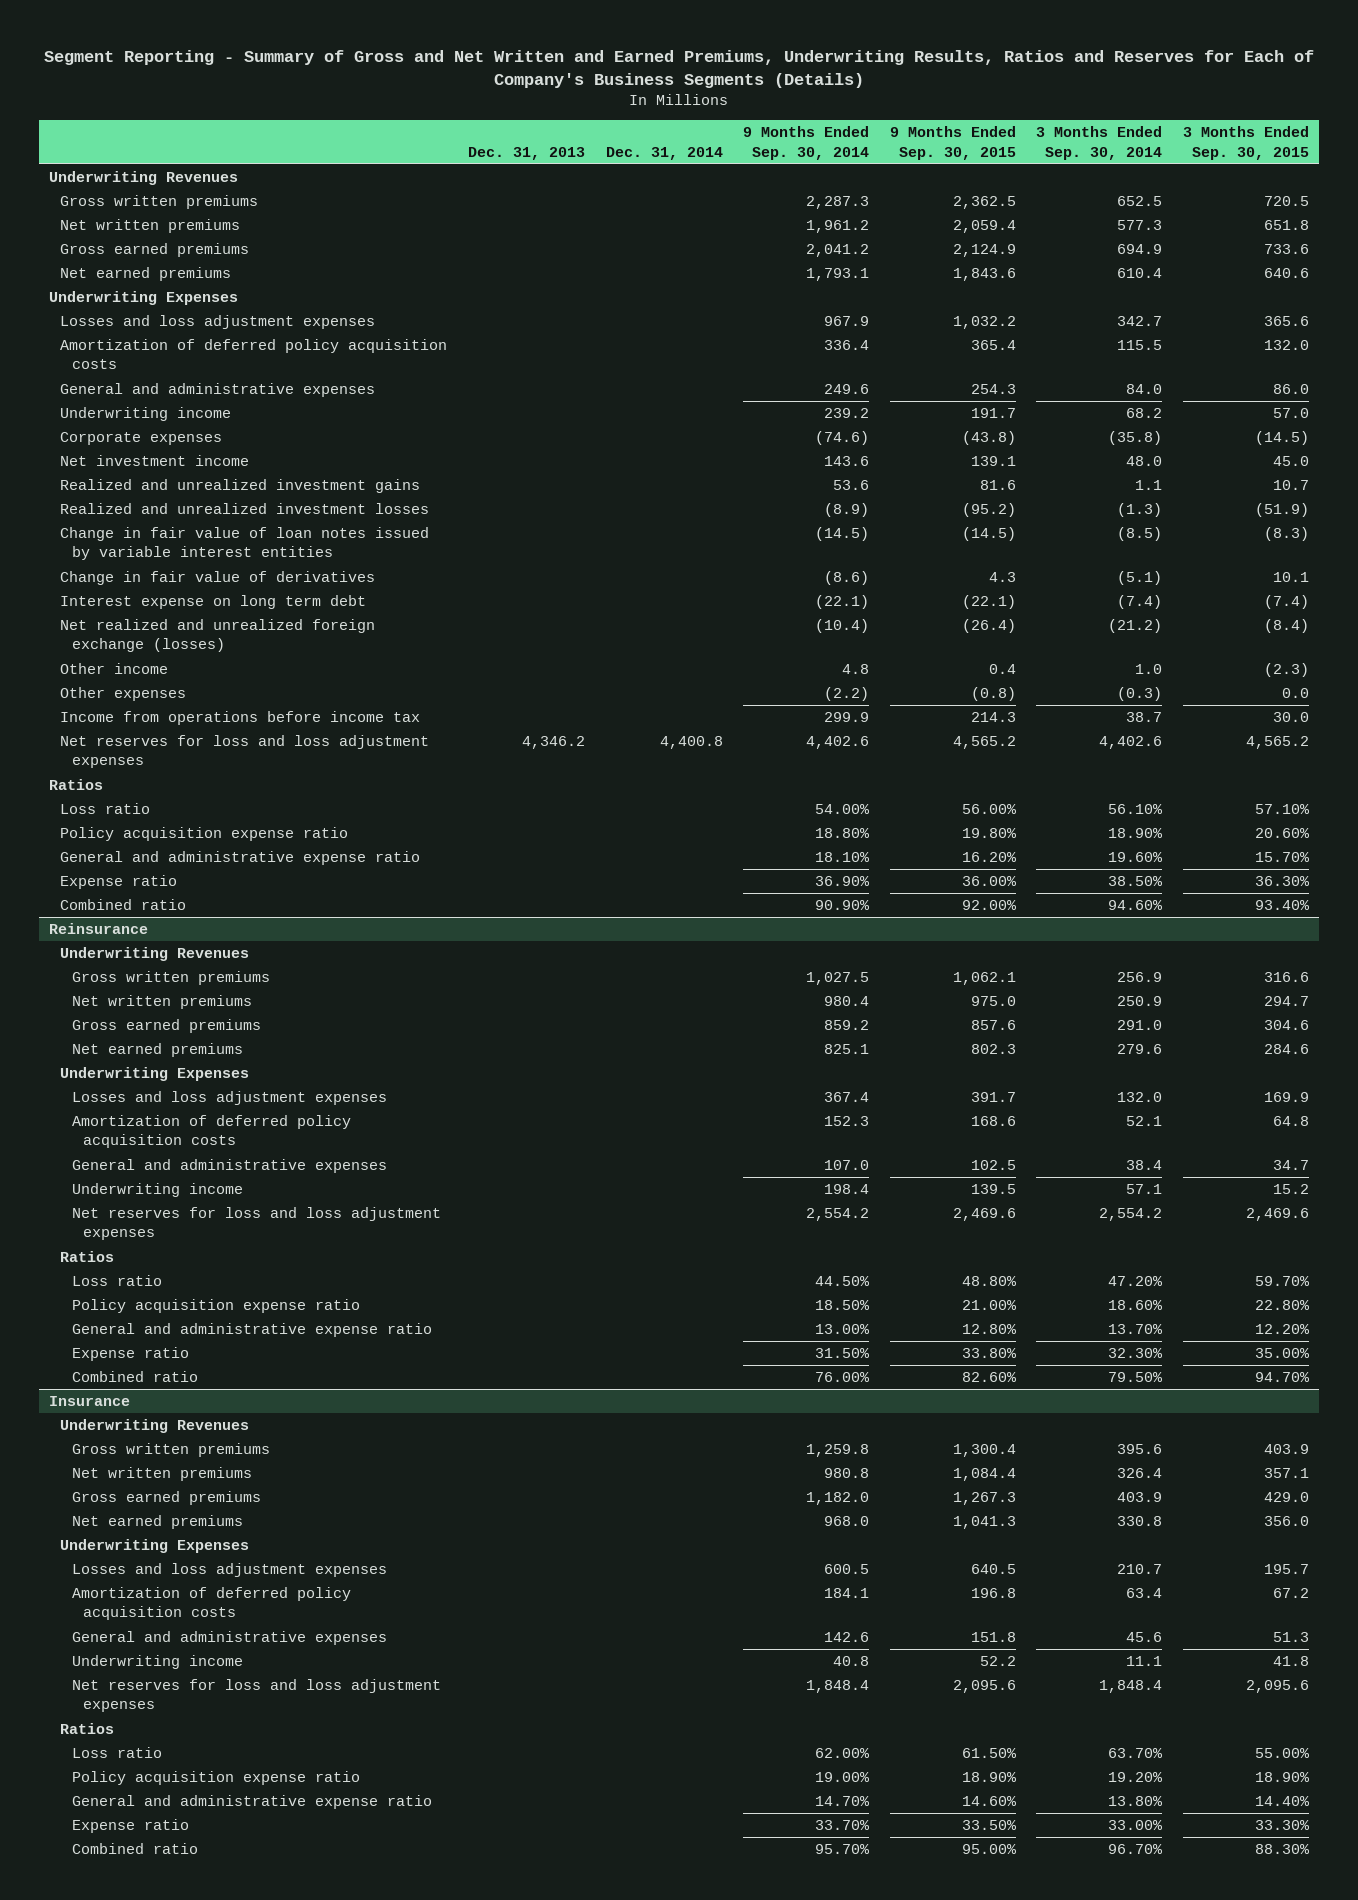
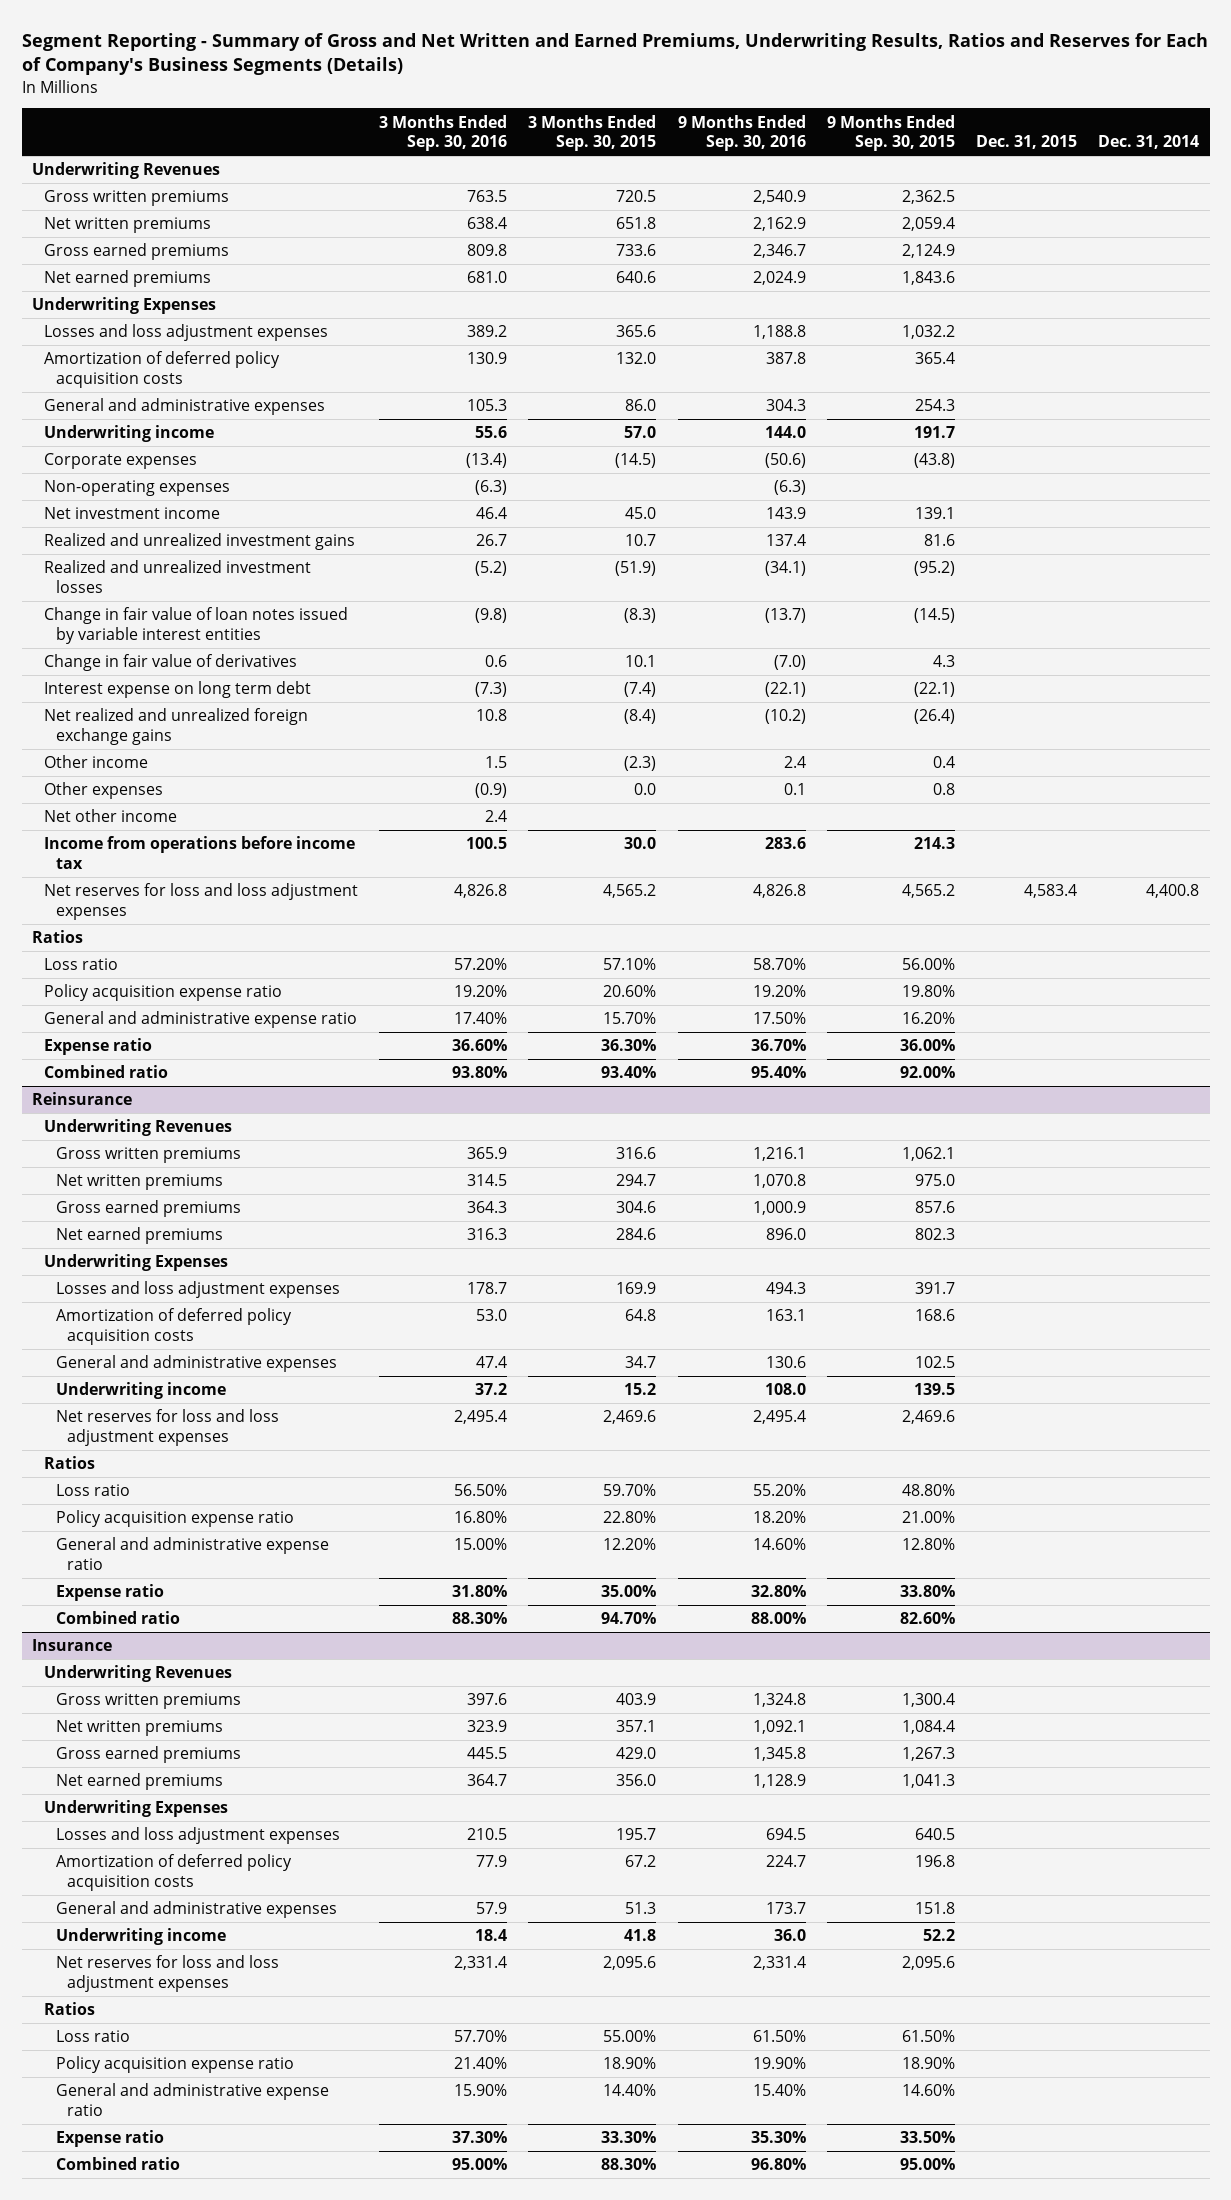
[467,146,585,160] Dec. 31, 2013 -> none
[743,126,870,160] 9 Months Ended Sep. 30, 2014 -> none
[1036,126,1163,160] 3 Months Ended Sep. 30, 2014 -> none
none -> [379,114,508,152] 3 Months Ended Sep. 30, 2016
none -> [677,114,806,152] 9 Months Ended Sep. 30, 2016
none -> [975,135,1077,150] Dec. 31, 2015
none -> [44,480,231,497] Non-operating expenses
[60,619,376,653] Net realized and unrealized foreign exchange (losses) -> [44,708,309,745] Net realized and unrealized foreign exchange gains
[970,687,1016,702] (0.8) -> [932,783,955,796] 0.8
none -> [44,809,178,823] Net other income

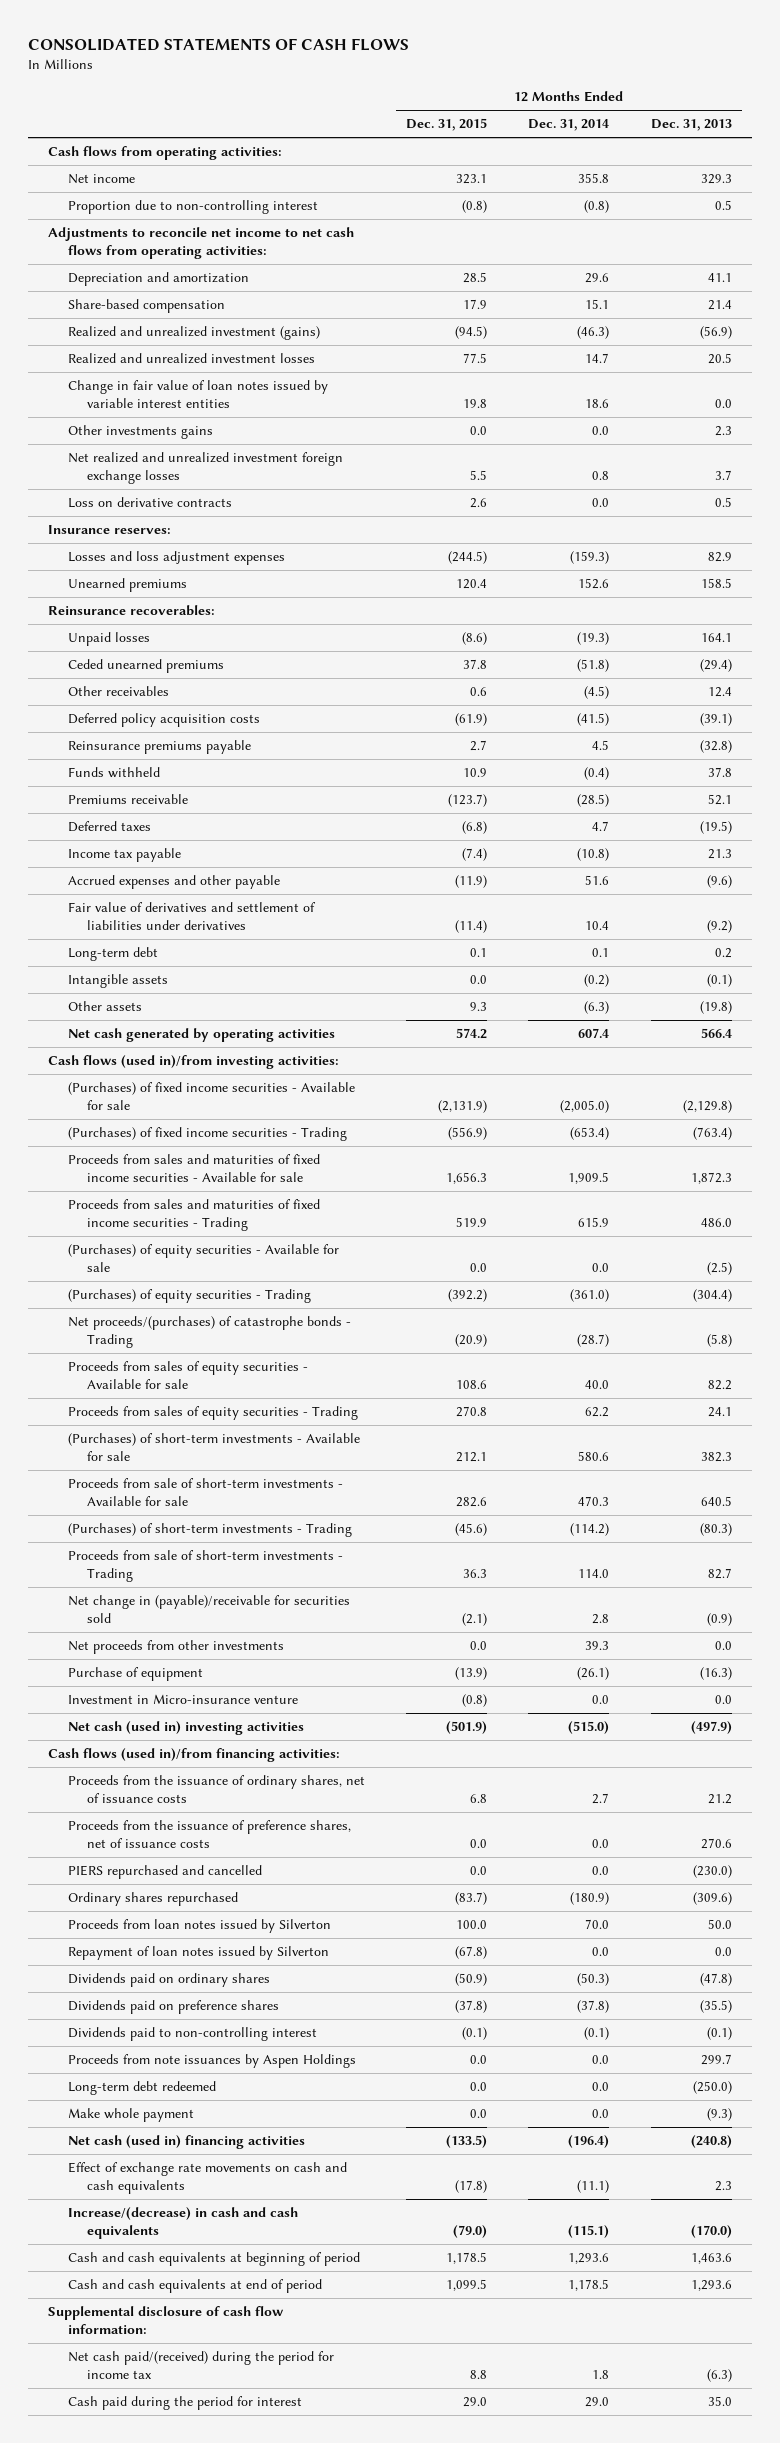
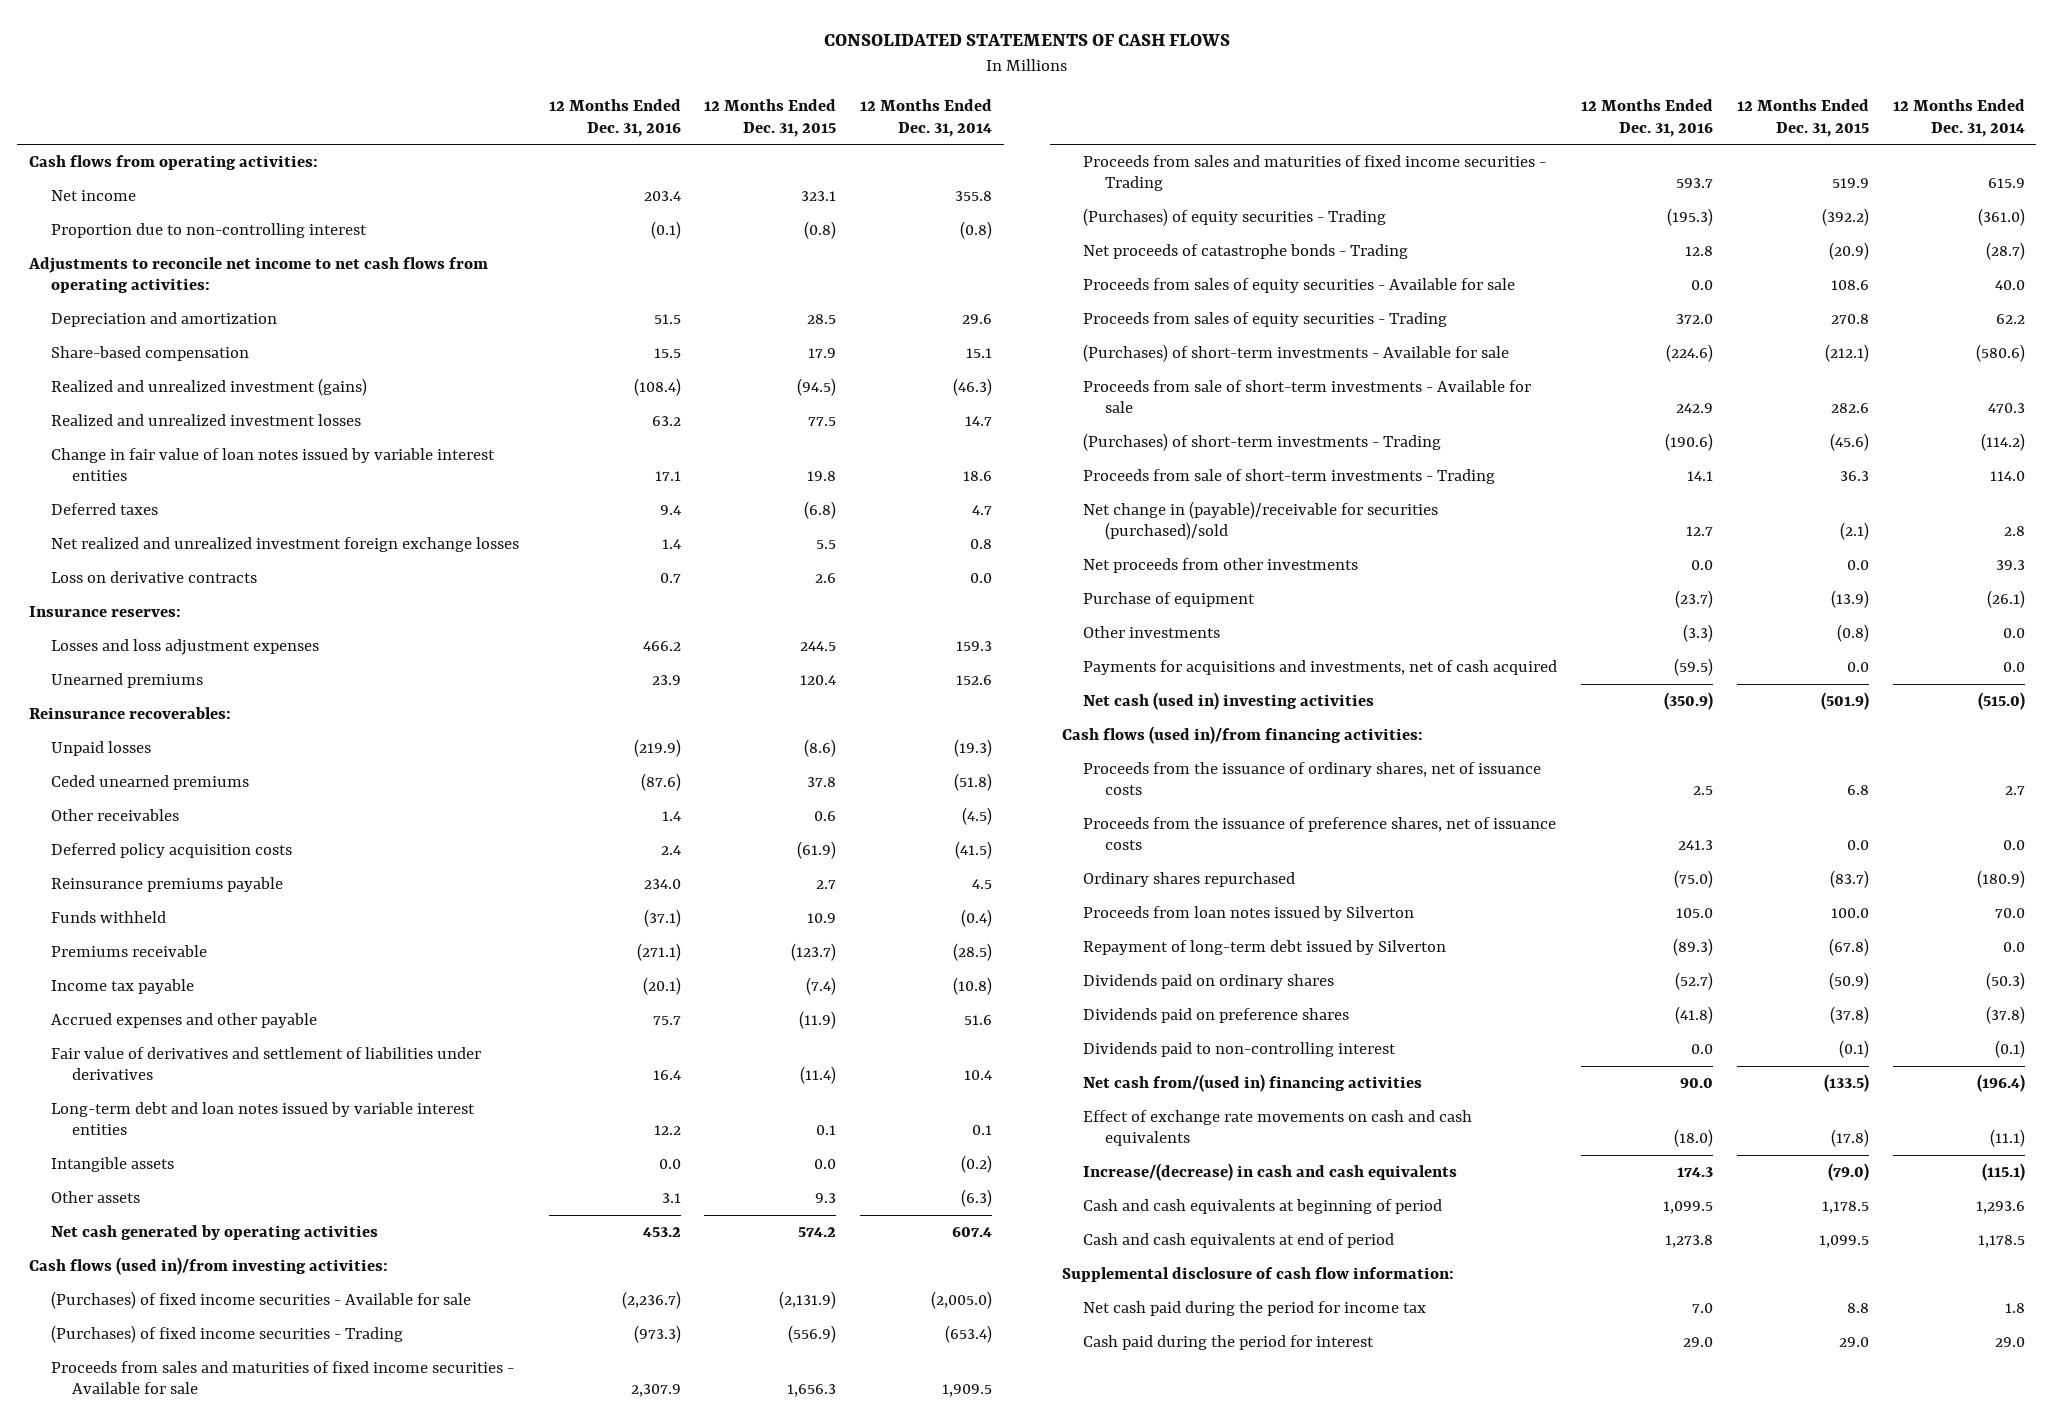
[650,119,732,132] Dec. 31, 2013 -> none
none -> [548,99,681,137] 12 Months Ended Dec. 31, 2016
[67,425,213,440] Other investments gains -> none
[67,821,151,833] Deferred taxes -> [50,503,158,516] Deferred taxes
[448,551,488,565] (244.5) -> [800,641,837,652] 244.5
[570,551,610,565] (159.3) -> [956,641,993,652] 159.3
[67,947,158,962] Long-term debt -> [50,1102,475,1136] Long-term debt and loan notes issued by variable interest entities
[67,1244,339,1272] (Purchases) of equity securities - Available for sale -> none
[67,1316,351,1348] Net proceeds/(purchases) of catastrophe bonds - Trading -> [1083,244,1409,260] Net proceeds of catastrophe bonds - Trading
[456,1451,488,1462] 212.1 -> [1824,344,1869,363] (212.1)
[578,1450,610,1461] 580.6 -> [1975,344,2025,363] (580.6)
[67,1595,350,1623] Net change in (payable)/receivable for securities sold -> [1083,501,1439,541] Net change in (payable)/receivable for securities (purchased)/sold
[67,1694,298,1705] Investment in Micro-insurance venture -> none
none -> [1083,626,1221,639] Other investments
none -> [1083,660,1558,676] Payments for acquisitions and investments, net of cash acquired
[67,1865,262,1880] PIERS repurchased and cancelled -> none
[67,1946,329,1961] Repayment of loan notes issued by Silverton -> [1083,940,1447,956] Repayment of long-term debt issued by Silverton
[67,2054,356,2069] Proceeds from note issuances by Aspen Holdings -> none
[67,2081,216,2096] Long-term debt redeemed -> none
[67,2108,194,2123] Make whole payment -> none
[67,2135,305,2150] Net cash (used in) financing activities -> [1083,1074,1423,1093] Net cash from/(used in) financing activities
[67,2351,334,2379] Net cash paid/(received) during the period for income tax -> [1083,1301,1427,1317] Net cash paid during the period for income tax

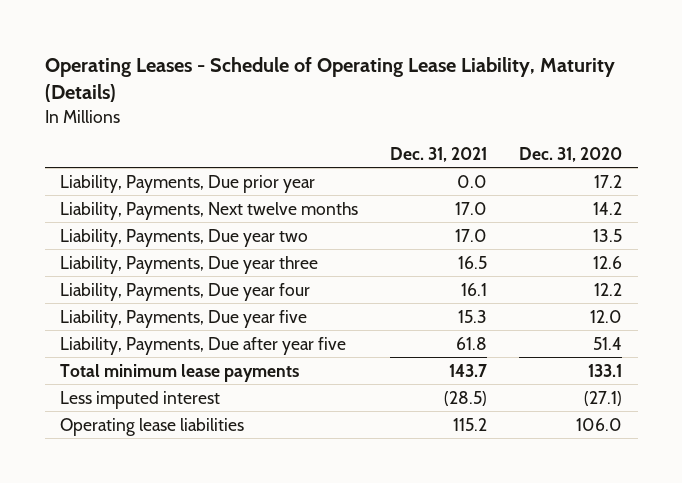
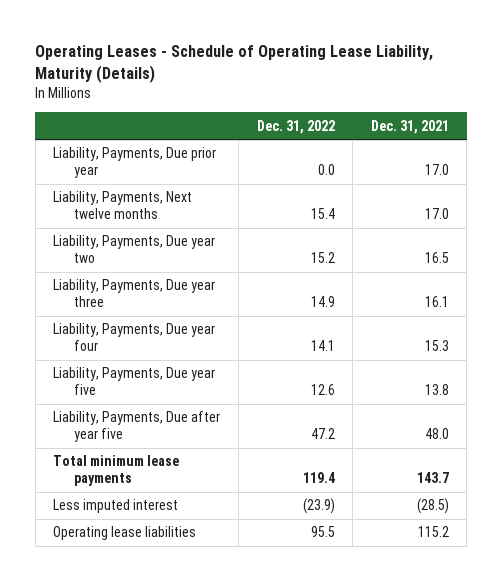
[518,146,622,162] Dec. 31, 2020 -> none
none -> [256,119,335,134] Dec. 31, 2022
[457,174,488,188] 0.0 -> [424,164,449,176] 17.0
[455,228,488,242] 17.0 -> [424,252,449,264] 16.5
[458,255,488,269] 16.5 -> [424,296,449,308] 16.1
[461,282,488,296] 16.1 -> [424,340,449,352] 15.3
[458,309,488,323] 15.3 -> [424,384,449,396] 13.8
[456,336,488,350] 61.8 -> [424,428,449,440] 48.0

